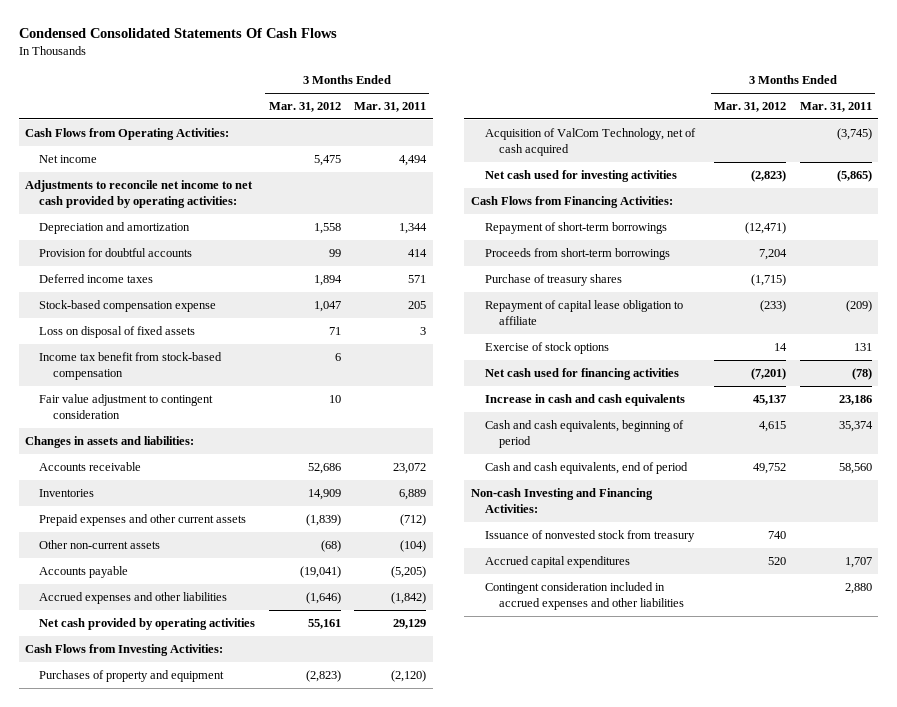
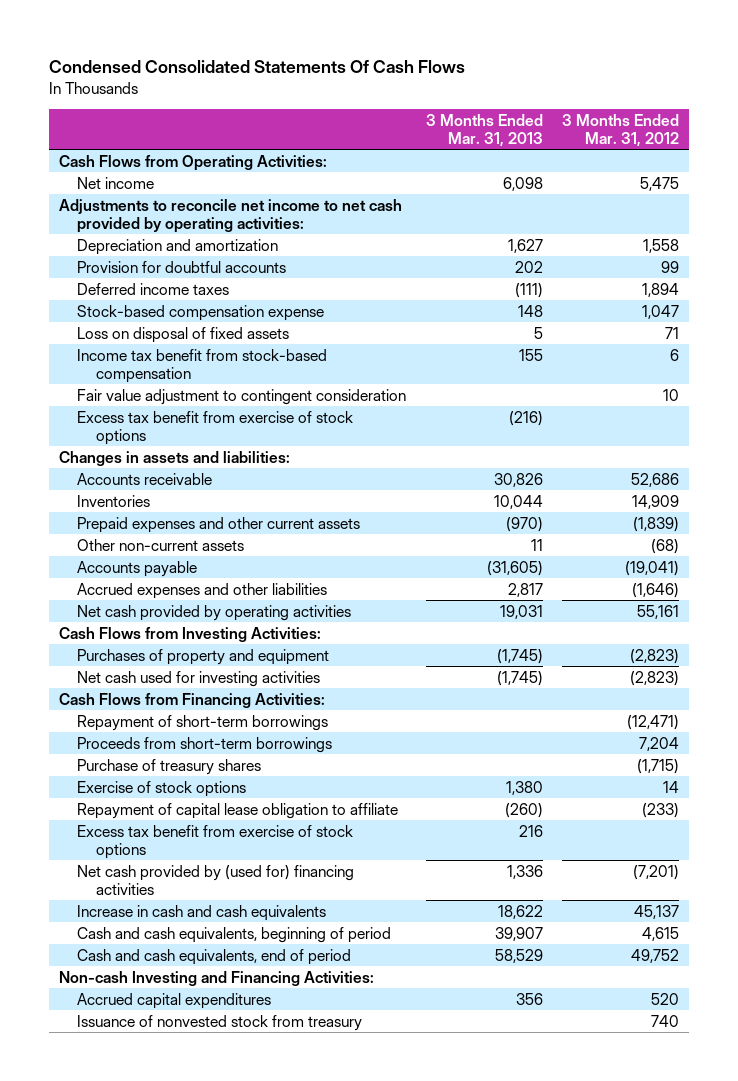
[354,102,427,113] Mar. 31, 2011 -> none
none -> [425,114,543,148] 3 Months Ended Mar. 31, 2013
none -> [77,410,354,445] Excess tax benefit from exercise of stock options
[484,127,696,156] Acquisition of ValCom Technology, net of cash acquired -> none
[484,299,683,325] Repayment of capital lease obligation to affiliate -> [77,802,399,819] Repayment of capital lease obligation to affiliate
none -> [77,824,354,859] Excess tax benefit from exercise of stock options
[484,367,679,380] Net cash used for financing activities -> [77,864,355,895] Net cash provided by (used for) financing activities
[484,581,685,610] Contingent consideration included in accrued expenses and other liabilities -> none
[484,529,695,542] Issuance of nonvested stock from treasury -> [77,1014,363,1031] Issuance of nonvested stock from treasury

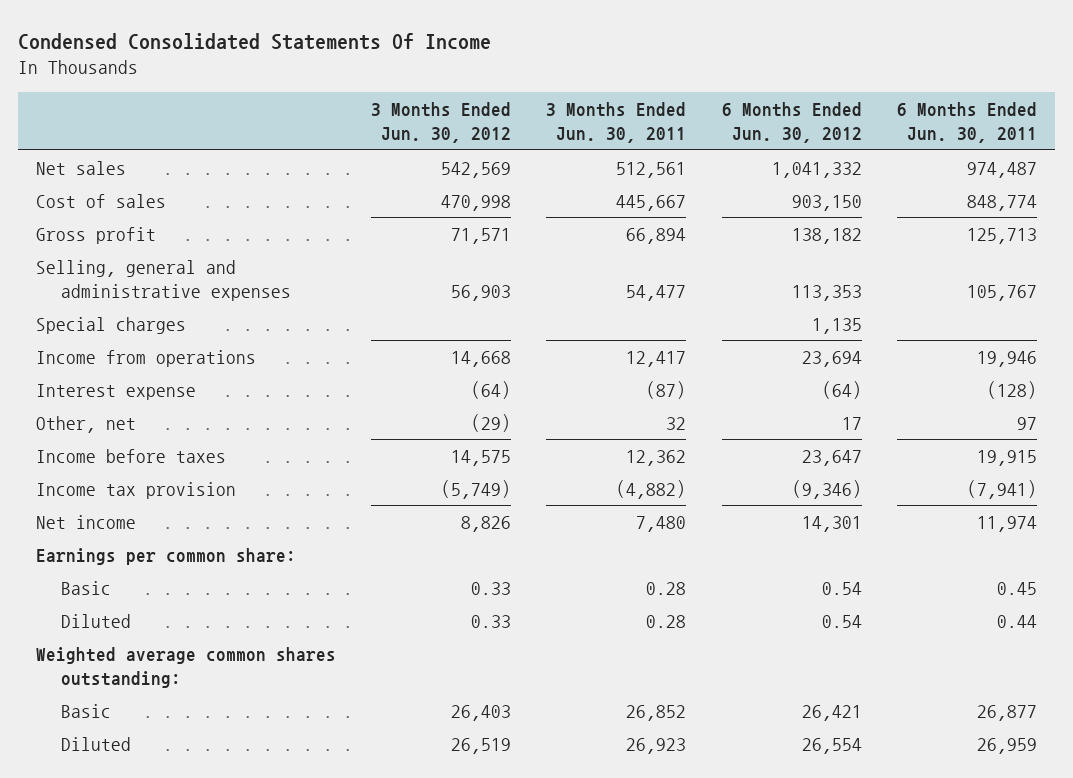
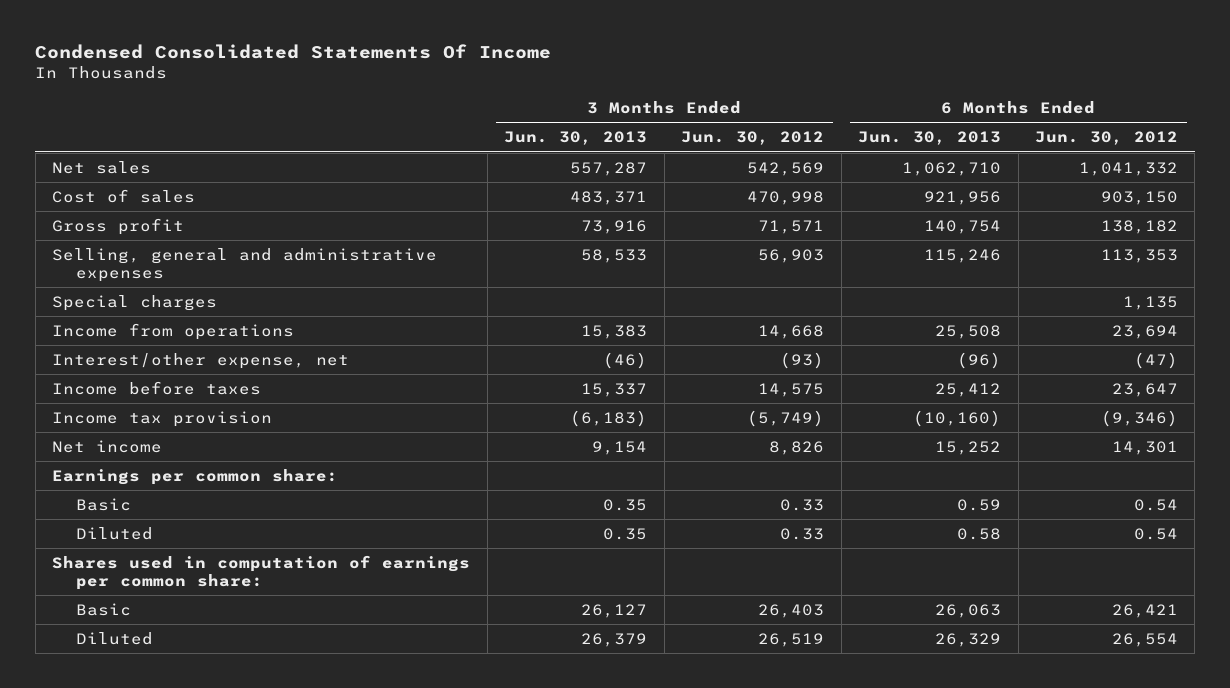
[546,102,687,144] 3 Months Ended Jun. 30, 2011 -> none
[896,102,1037,144] 6 Months Ended Jun. 30, 2011 -> none
none -> [504,131,648,146] Jun. 30, 2013
none -> [858,131,1002,146] Jun. 30, 2013
[35,415,136,433] Other, net -> none
[35,383,196,400] Interest expense -> [52,352,350,369] Interest/other expense, net
[470,380,511,399] (64) -> [780,351,825,369] (93)
[821,380,862,399] (64) -> [1134,351,1179,369] (47)
[35,646,336,688] Weighted average common shares outstanding: -> [52,554,471,590] Shares used in computation of earnings per common share:

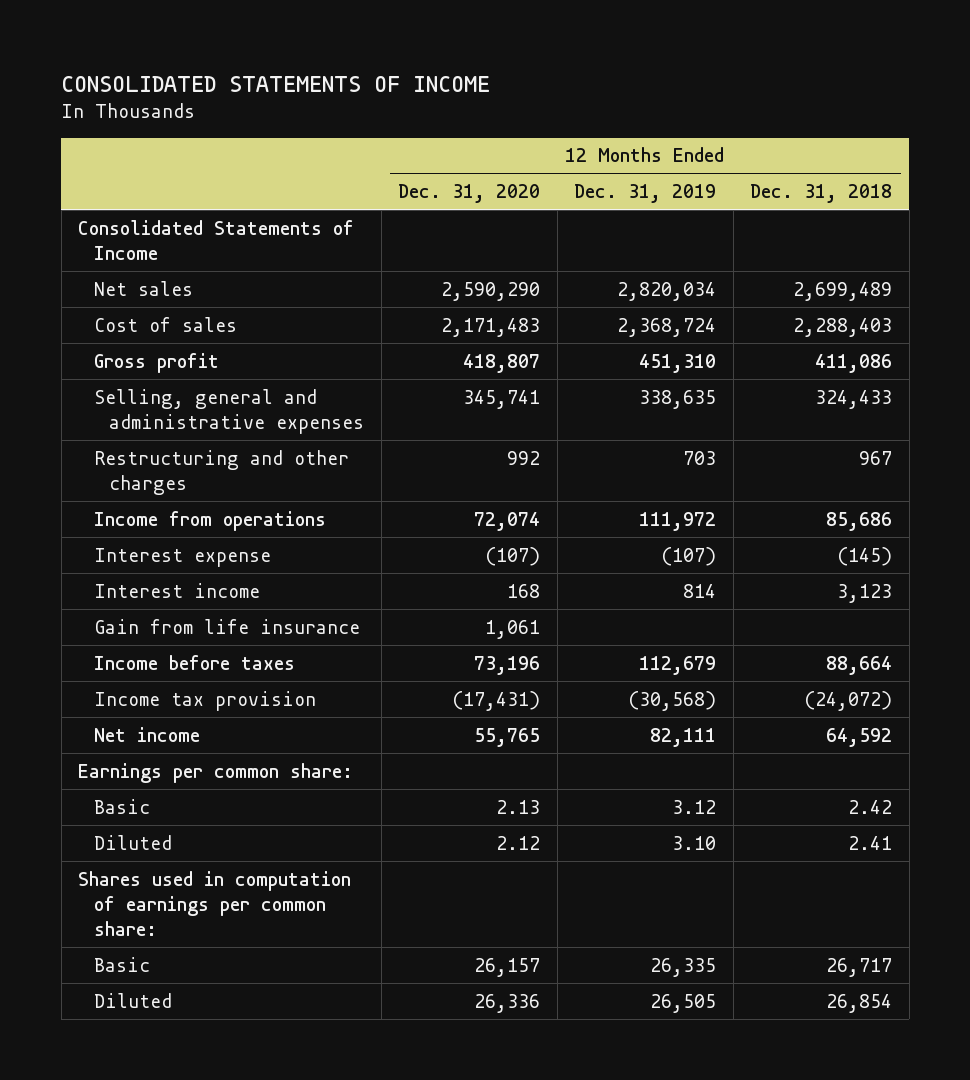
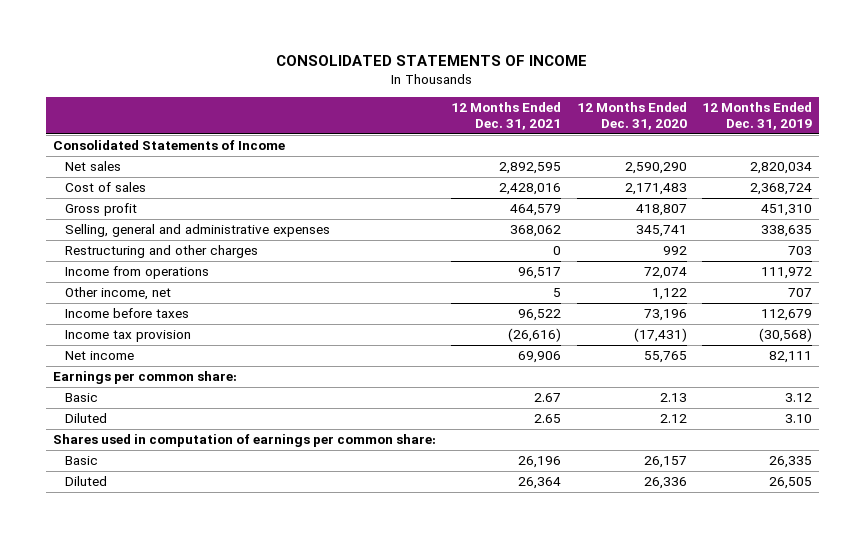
[750,184,893,204] Dec. 31, 2018 -> none
none -> [451,102,562,130] 12 Months Ended Dec. 31, 2021
[93,547,271,567] Interest expense -> none
[93,582,260,598] Interest income -> none
[93,618,360,634] Gain from life insurance -> none
none -> [64,286,171,300] Other income, net

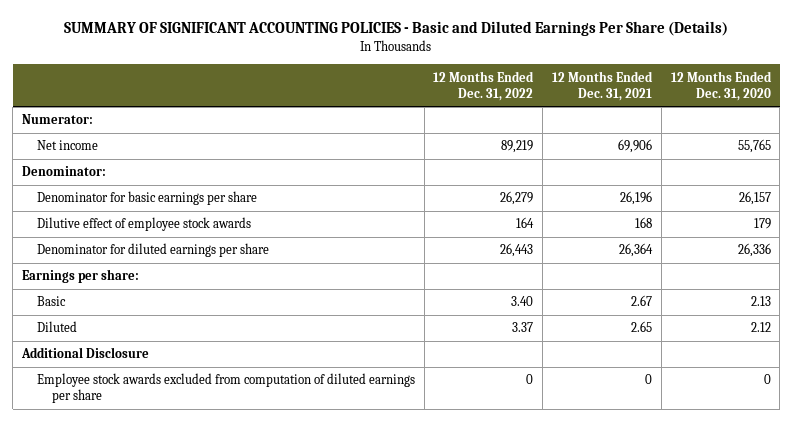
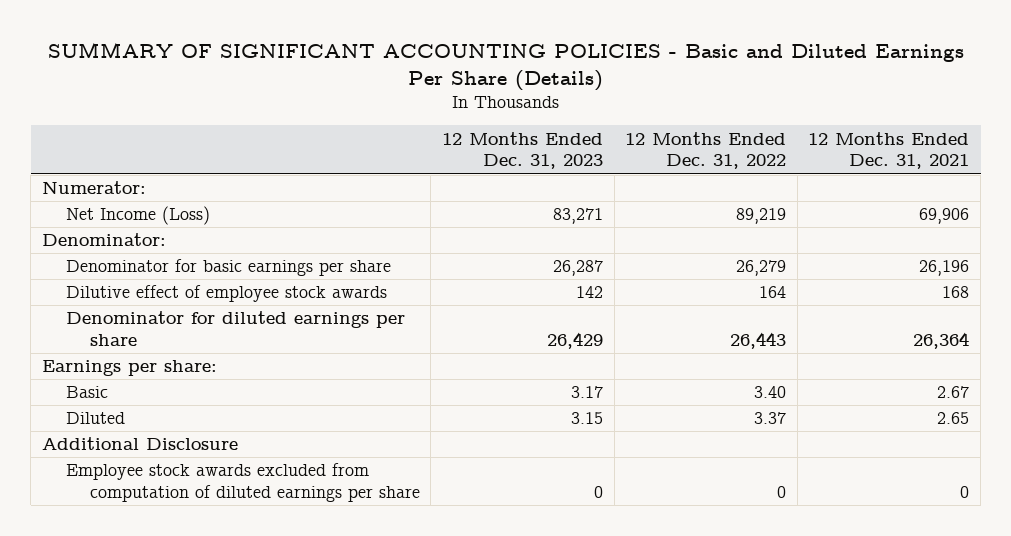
[670,70,772,101] 12 Months Ended Dec. 31, 2020 -> none
none -> [441,131,603,170] 12 Months Ended Dec. 31, 2023
[36,140,98,151] Net income -> [65,206,210,226] Net Income (Loss)

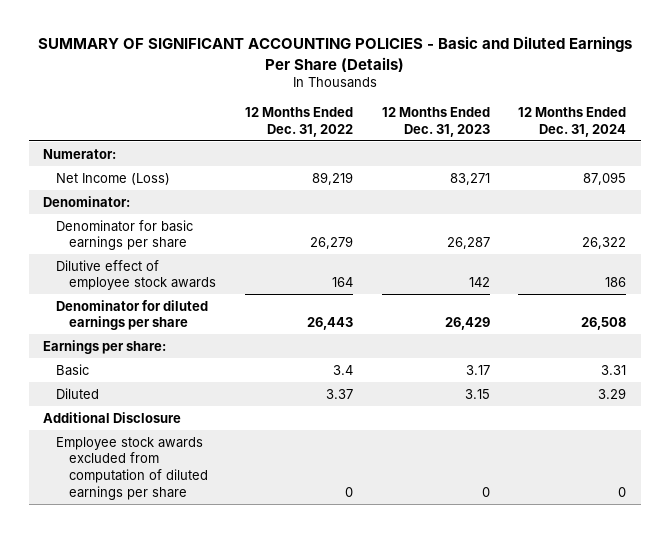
[808,131,970,170] 12 Months Ended Dec. 31, 2021 -> none
none -> [518,107,627,137] 12 Months Ended Dec. 31, 2024
[754,386,787,399] 3.40 -> [332,364,353,375] 3.4

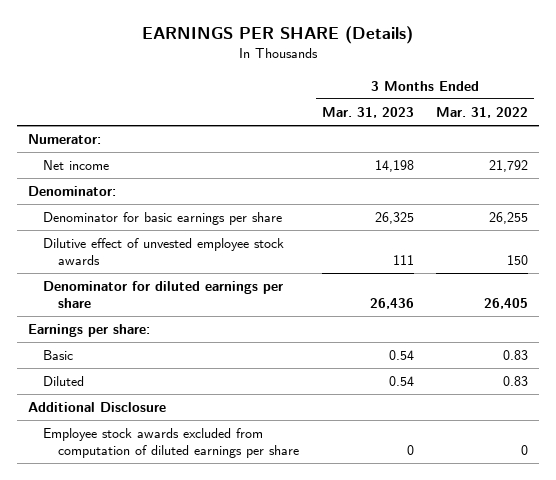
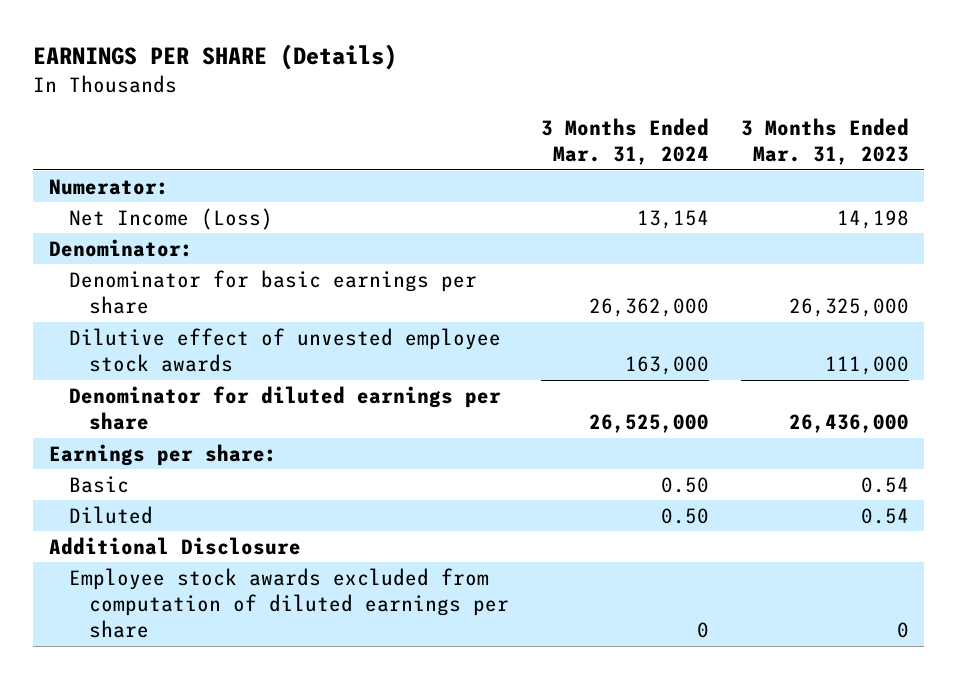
[436,106,529,118] Mar. 31, 2022 -> none
none -> [540,117,709,166] 3 Months Ended Mar. 31, 2024
[43,160,110,171] Net income -> [68,207,273,230] Net Income (Loss)
[374,212,414,225] 26,325 -> [788,298,909,318] 26,325,000
[392,255,414,266] 111 -> [824,356,909,376] 111,000
[369,298,414,310] 26,436 -> [788,414,909,434] 26,436,000

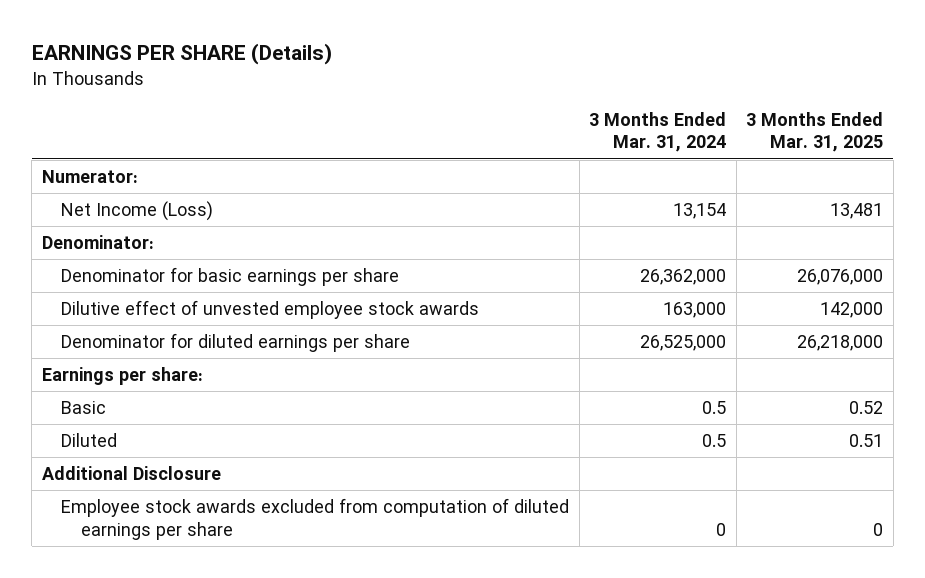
[740,117,909,166] 3 Months Ended Mar. 31, 2023 -> none
none -> [746,111,884,153] 3 Months Ended Mar. 31, 2025
[660,476,709,493] 0.50 -> [702,401,727,415] 0.5
[660,507,709,524] 0.50 -> [702,434,727,448] 0.5

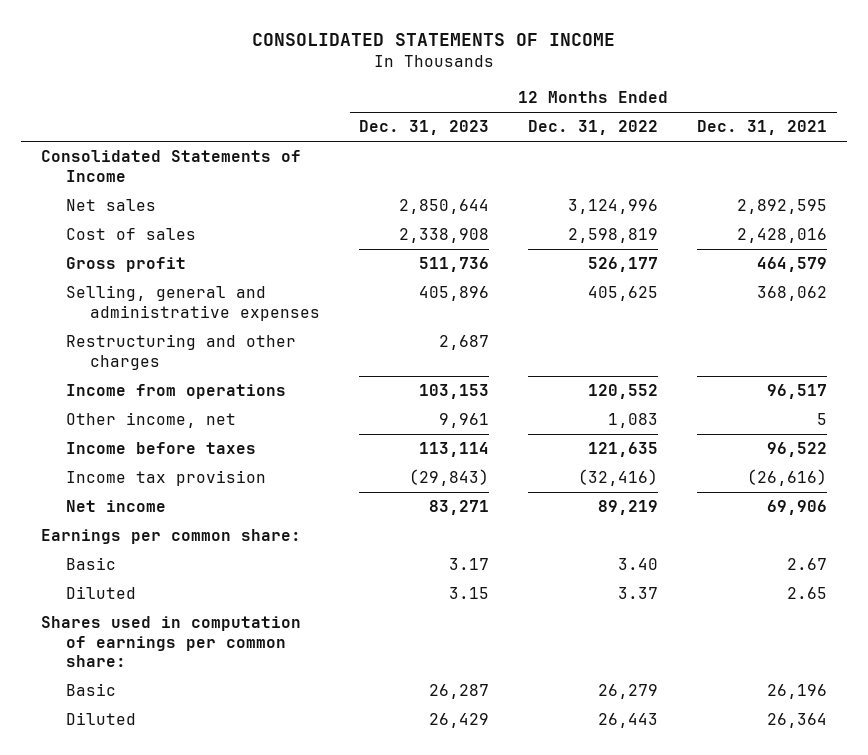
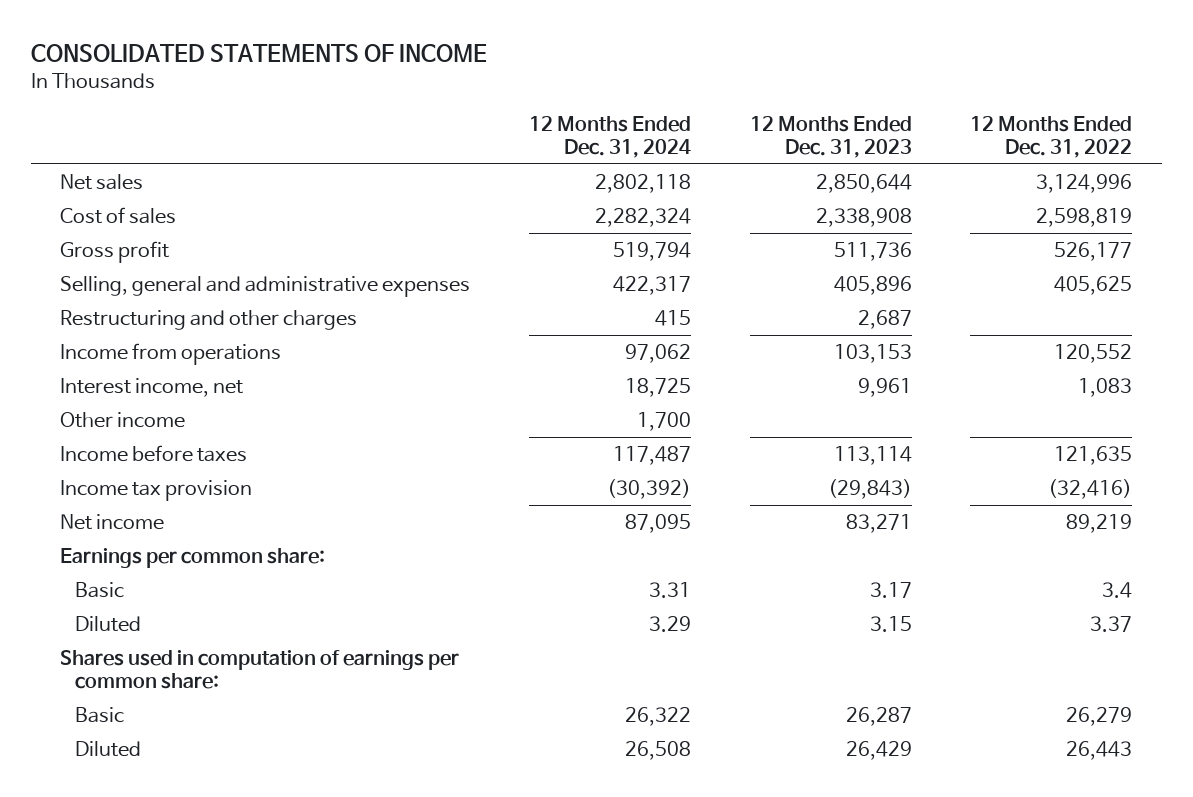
[697,120,828,136] Dec. 31, 2021 -> none
none -> [528,116,691,159] 12 Months Ended Dec. 31, 2024
[40,150,301,182] Consolidated Statements of Income -> none
[65,412,236,429] Other income, net -> [60,377,244,397] Interest income, net
none -> [60,411,186,428] Other income
[618,558,659,571] 3.40 -> [1102,581,1133,598] 3.4

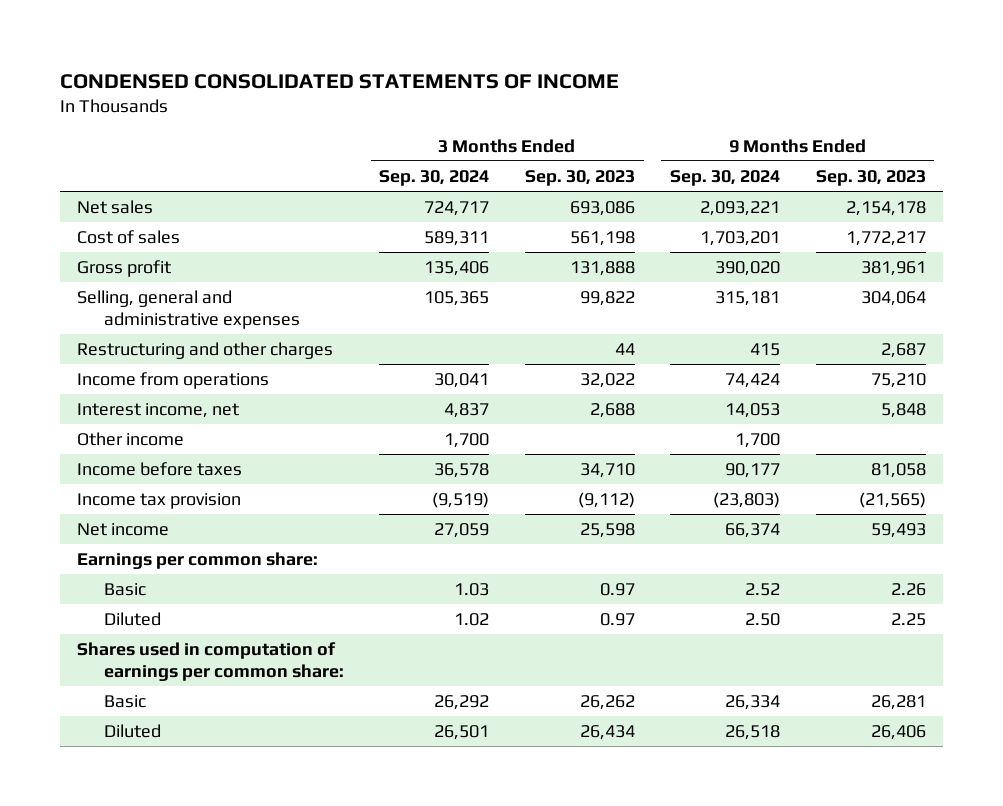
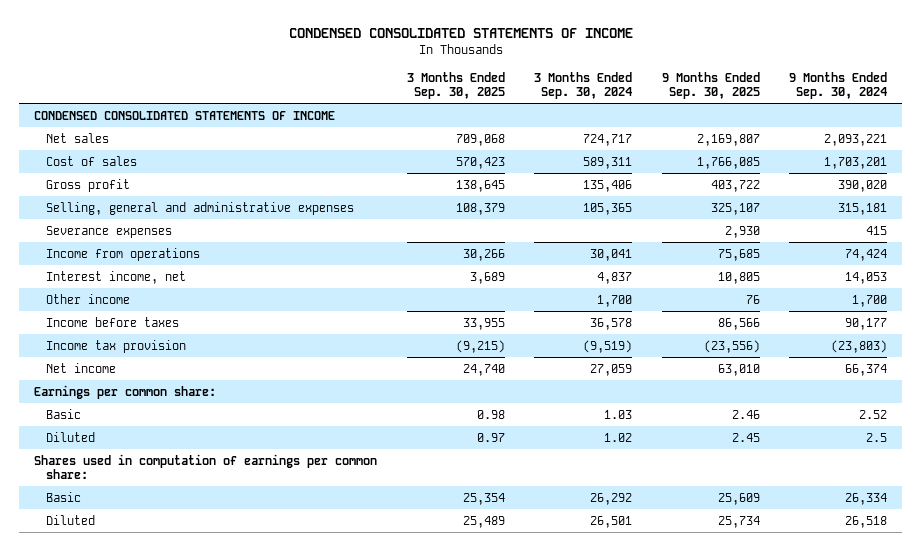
[524,169,635,186] Sep. 30, 2023 -> none
[815,169,926,186] Sep. 30, 2023 -> none
none -> [406,71,505,99] 3 Months Ended Sep. 30, 2025
none -> [661,71,760,99] 9 Months Ended Sep. 30, 2025
none -> [34,110,336,120] CONDENSED CONSOLIDATED STATEMENTS OF INCOME
[77,342,334,360] Restructuring and other charges -> [45,225,172,238] Severance expenses
[745,613,781,627] 2.50 -> [866,432,888,442] 2.5

